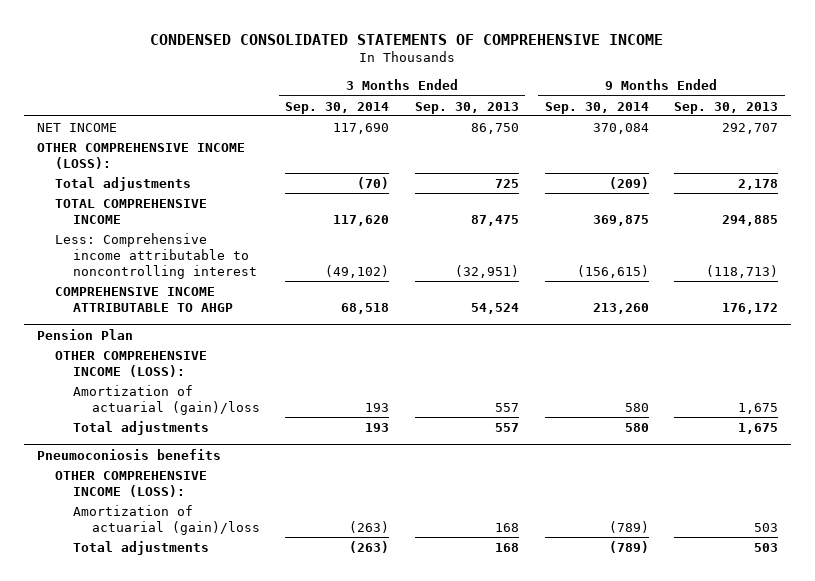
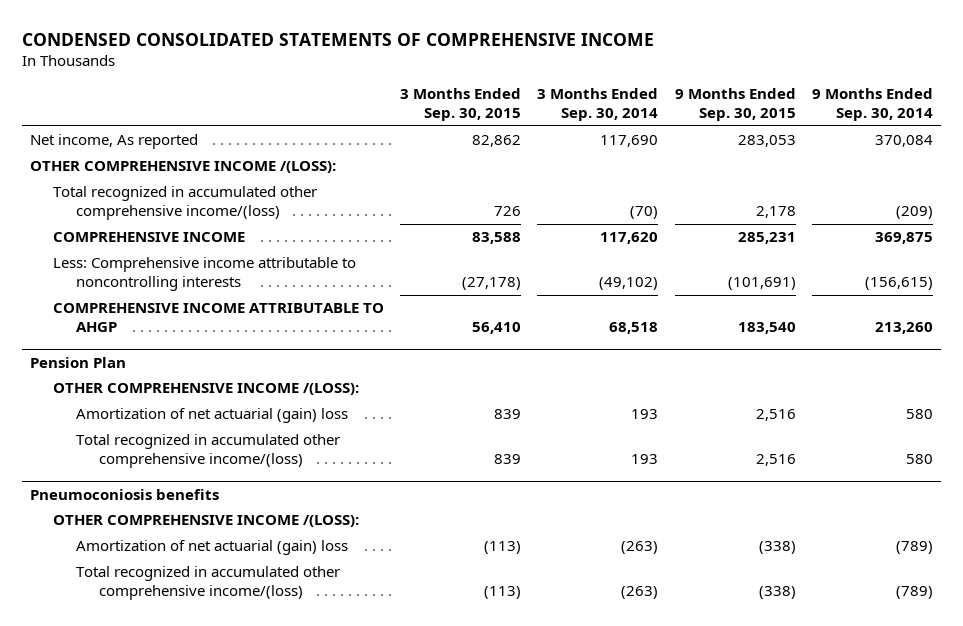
[414,101,519,114] Sep. 30, 2013 -> none
[674,101,779,114] Sep. 30, 2013 -> none
none -> [400,88,522,122] 3 Months Ended Sep. 30, 2015
none -> [674,88,796,122] 9 Months Ended Sep. 30, 2015
[36,122,117,132] NET INCOME -> [30,134,199,150] Net income, As reported
[36,142,245,169] OTHER COMPREHENSIVE INCOME (LOSS): -> [30,161,337,174] OTHER COMPREHENSIVE INCOME /(LOSS):
[55,176,192,191] Total adjustments -> [53,186,318,221] Total recognized in accumulated other comprehensive income/(loss)
[55,198,208,224] TOTAL COMPREHENSIVE INCOME -> [53,232,246,243] COMPREHENSIVE INCOME
[55,232,258,279] Less: Comprehensive income attributable to noncontrolling interest -> [53,257,357,292] Less: Comprehensive income attributable to noncontrolling interests
[55,350,208,377] OTHER COMPREHENSIVE INCOME (LOSS): -> [53,383,360,396] OTHER COMPREHENSIVE INCOME /(LOSS):
[73,384,260,415] Amortization of actuarial (gain)/loss -> [76,408,349,424] Amortization of net actuarial (gain) loss
[73,420,210,435] Total adjustments -> [76,434,341,469] Total recognized in accumulated other comprehensive income/(loss)
[55,470,208,497] OTHER COMPREHENSIVE INCOME (LOSS): -> [53,515,360,528] OTHER COMPREHENSIVE INCOME /(LOSS):
[73,504,260,535] Amortization of actuarial (gain)/loss -> [76,540,349,556] Amortization of net actuarial (gain) loss
[73,540,210,555] Total adjustments -> [76,566,341,601] Total recognized in accumulated other comprehensive income/(loss)

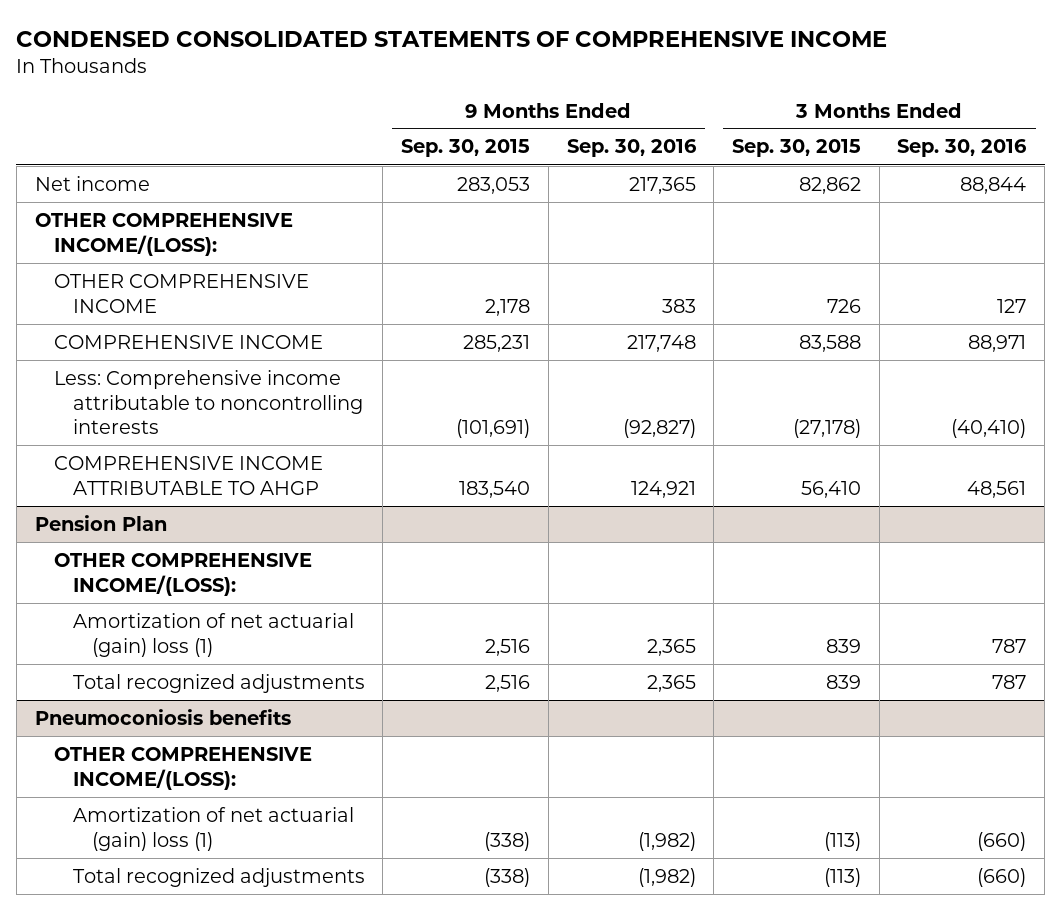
[537,88,659,122] 3 Months Ended Sep. 30, 2014 -> none
[811,88,933,122] 9 Months Ended Sep. 30, 2014 -> none
none -> [566,139,697,158] Sep. 30, 2016
none -> [897,139,1028,158] Sep. 30, 2016
[30,134,199,150] Net income, As reported -> [34,175,150,191] Net income
[30,161,337,174] OTHER COMPREHENSIVE INCOME /(LOSS): -> [34,212,293,256] OTHER COMPREHENSIVE INCOME/(LOSS):
[53,186,318,221] Total recognized in accumulated other comprehensive income/(loss) -> [53,273,309,313] OTHER COMPREHENSIVE INCOME
[53,383,360,396] OTHER COMPREHENSIVE INCOME /(LOSS): -> [53,552,312,596] OTHER COMPREHENSIVE INCOME/(LOSS):
[76,408,349,424] Amortization of net actuarial (gain) loss -> [72,612,354,657] Amortization of net actuarial (gain) loss (1)
[76,434,341,469] Total recognized in accumulated other comprehensive income/(loss) -> [72,673,365,693] Total recognized adjustments
[53,515,360,528] OTHER COMPREHENSIVE INCOME /(LOSS): -> [53,746,312,790] OTHER COMPREHENSIVE INCOME/(LOSS):
[76,540,349,556] Amortization of net actuarial (gain) loss -> [72,806,354,851] Amortization of net actuarial (gain) loss (1)
[76,566,341,601] Total recognized in accumulated other comprehensive income/(loss) -> [72,867,365,887] Total recognized adjustments

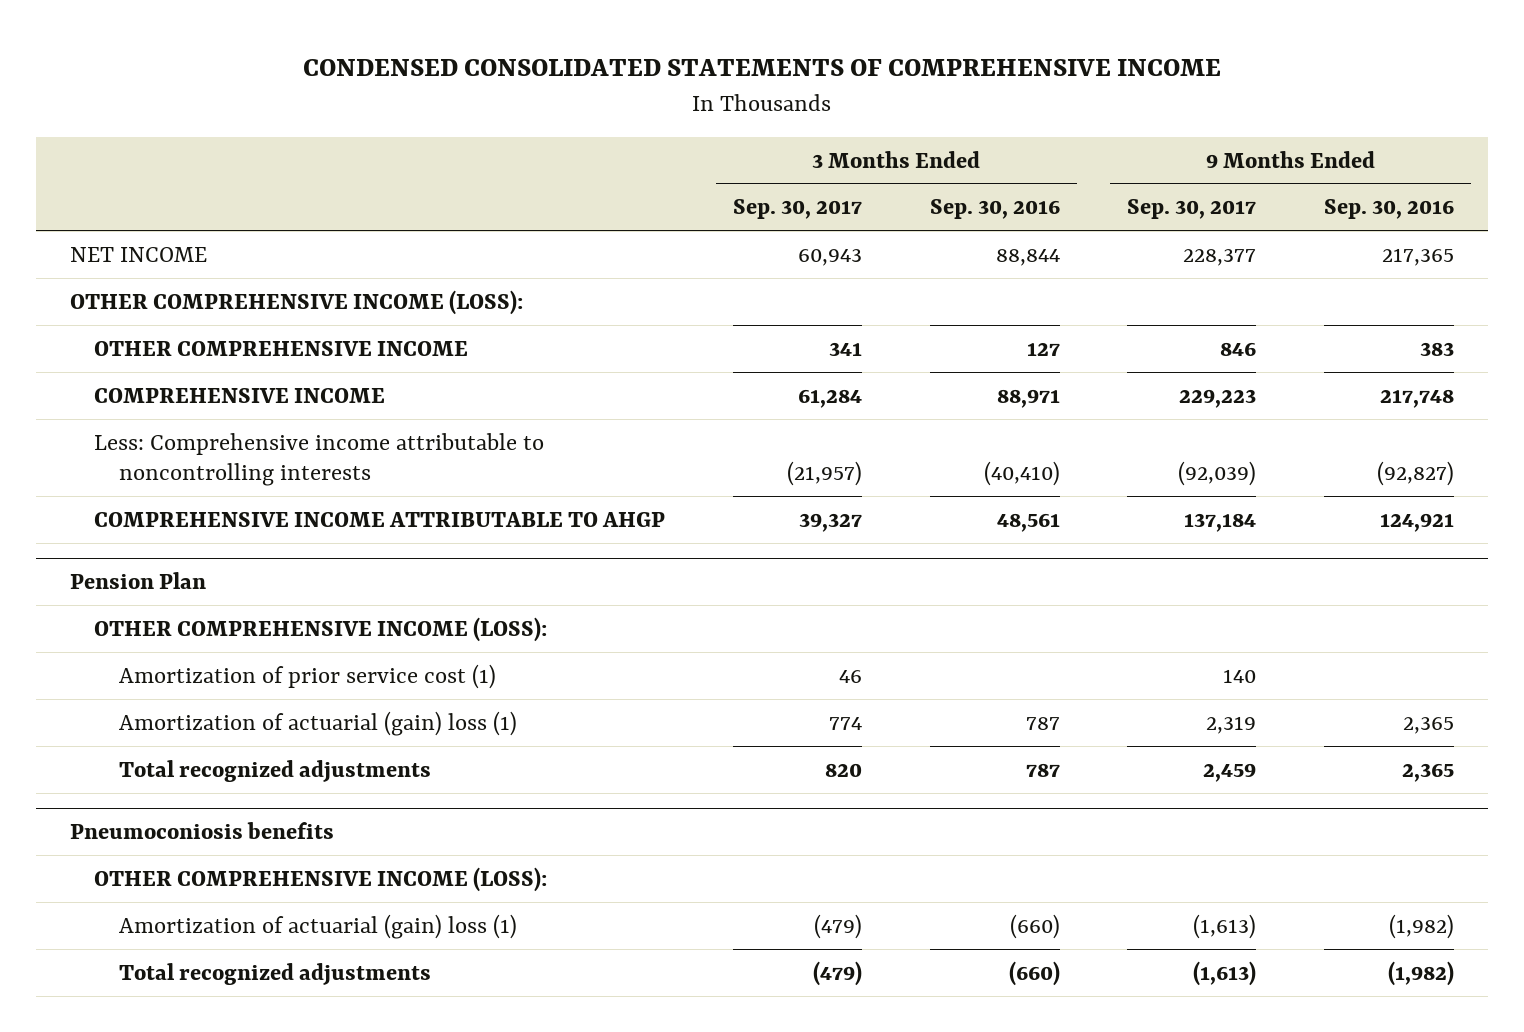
[401,139,531,158] Sep. 30, 2015 -> none
[731,139,861,158] Sep. 30, 2015 -> none
none -> [733,199,863,220] Sep. 30, 2017
none -> [1127,199,1257,220] Sep. 30, 2017
[34,175,150,191] Net income -> [70,246,208,262] NET INCOME
[34,212,293,256] OTHER COMPREHENSIVE INCOME/(LOSS): -> [70,289,524,315] OTHER COMPREHENSIVE INCOME (LOSS):
[53,552,312,596] OTHER COMPREHENSIVE INCOME/(LOSS): -> [94,616,548,642] OTHER COMPREHENSIVE INCOME (LOSS):
none -> [118,663,496,689] Amortization of prior service cost (1)
[72,612,354,657] Amortization of net actuarial (gain) loss (1) -> [118,710,517,736] Amortization of actuarial (gain) loss (1)
[53,746,312,790] OTHER COMPREHENSIVE INCOME/(LOSS): -> [94,866,548,892] OTHER COMPREHENSIVE INCOME (LOSS):
[72,806,354,851] Amortization of net actuarial (gain) loss (1) -> [118,913,517,939] Amortization of actuarial (gain) loss (1)

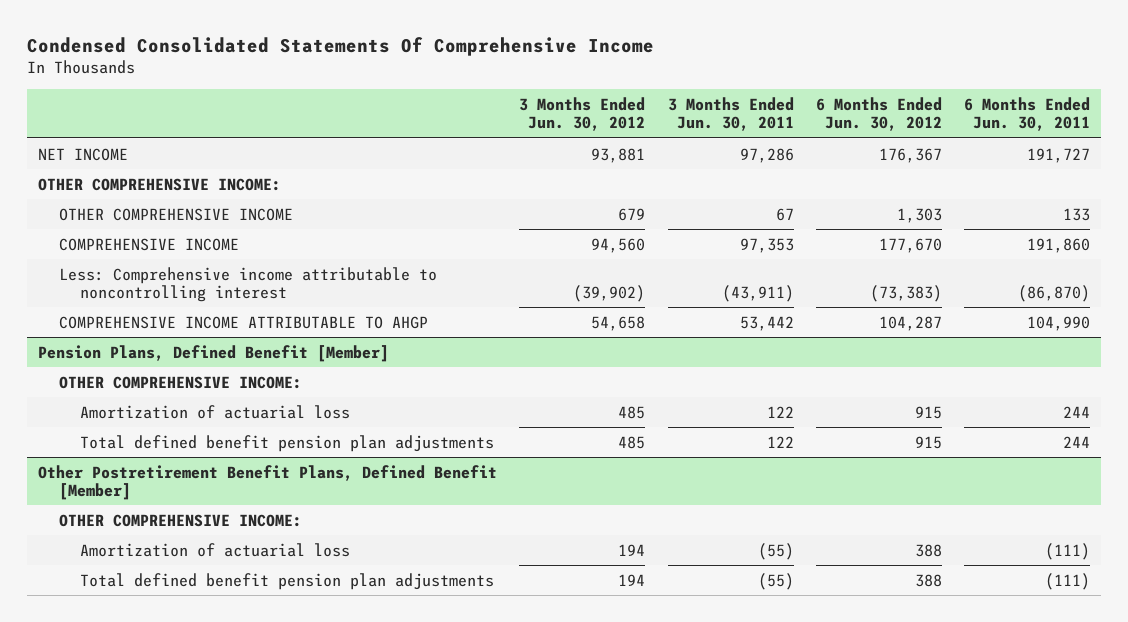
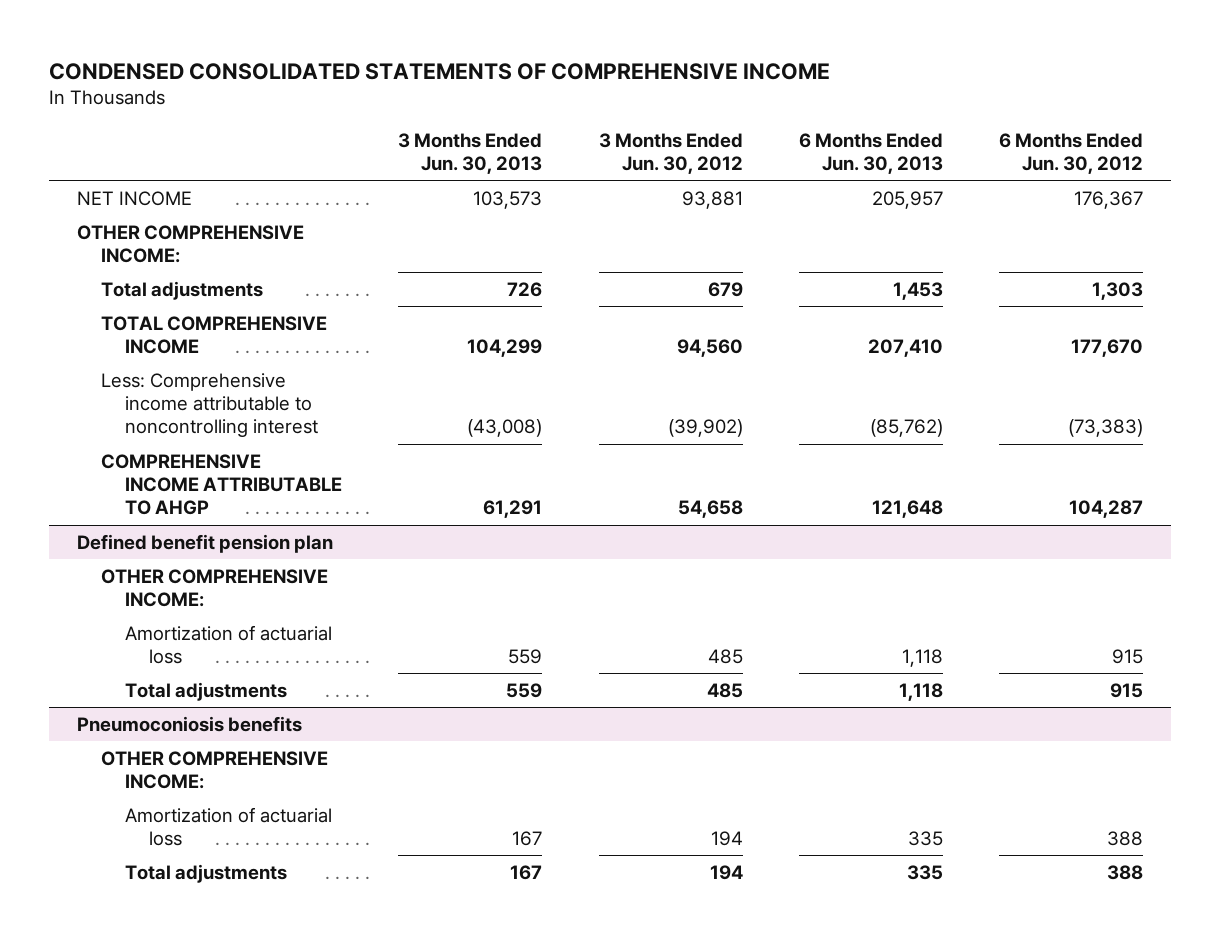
[27,36,655,56] Condensed Consolidated Statements Of Comprehensive Income -> [49,62,831,80] CONDENSED CONSOLIDATED STATEMENTS OF COMPREHENSIVE INCOME
[667,96,794,132] 3 Months Ended Jun. 30, 2011 -> none
[964,96,1091,132] 6 Months Ended Jun. 30, 2011 -> none
none -> [398,132,543,175] 3 Months Ended Jun. 30, 2013
none -> [798,132,943,175] 6 Months Ended Jun. 30, 2013
[59,207,294,221] OTHER COMPREHENSIVE INCOME -> [101,280,264,300] Total adjustments
[59,237,240,251] COMPREHENSIVE INCOME -> [101,315,328,355] TOTAL COMPREHENSIVE INCOME
[38,344,390,362] Pension Plans, Defined Benefit [Member] -> [77,533,334,553] Defined benefit pension plan
[38,464,498,500] Other Postretirement Benefit Plans, Defined Benefit [Member] -> none
[79,434,494,452] Total defined benefit pension plan adjustments -> [124,681,287,701] Total adjustments
none -> [77,715,303,732] Pneumoconiosis benefits
[79,572,494,590] Total defined benefit pension plan adjustments -> [124,863,287,883] Total adjustments

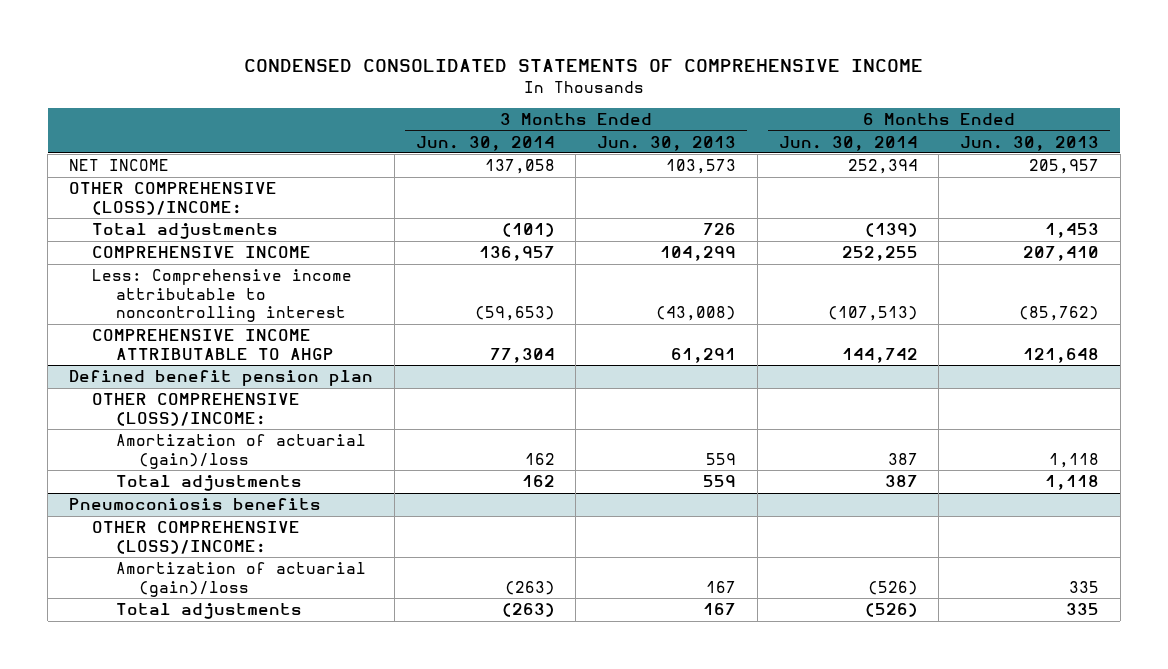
[598,132,743,175] 3 Months Ended Jun. 30, 2012 -> none
[999,132,1144,175] 6 Months Ended Jun. 30, 2012 -> none
none -> [415,135,555,151] Jun. 30, 2014
none -> [778,135,918,151] Jun. 30, 2014
[77,224,305,264] OTHER COMPREHENSIVE INCOME: -> [69,182,278,215] OTHER COMPREHENSIVE (LOSS)/INCOME:
[101,315,328,355] TOTAL COMPREHENSIVE INCOME -> [92,246,312,259] COMPREHENSIVE INCOME
[101,568,329,608] OTHER COMPREHENSIVE INCOME: -> [92,393,301,426] OTHER COMPREHENSIVE (LOSS)/INCOME:
[124,624,332,665] Amortization of actuarial loss -> [115,434,366,469] Amortization of actuarial (gain)/loss
[101,750,329,790] OTHER COMPREHENSIVE INCOME: -> [92,521,301,554] OTHER COMPREHENSIVE (LOSS)/INCOME:
[124,806,332,847] Amortization of actuarial loss -> [115,562,366,597] Amortization of actuarial (gain)/loss

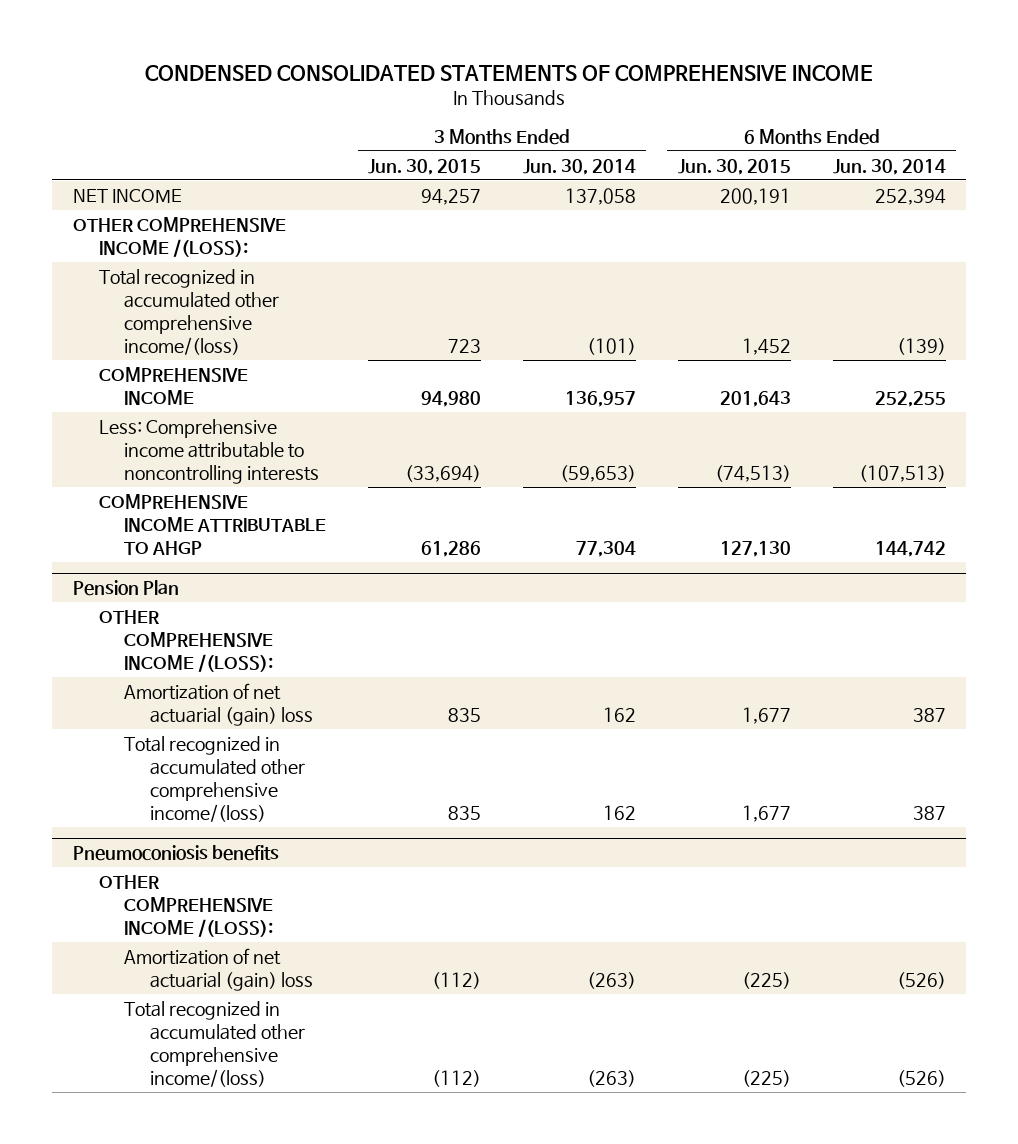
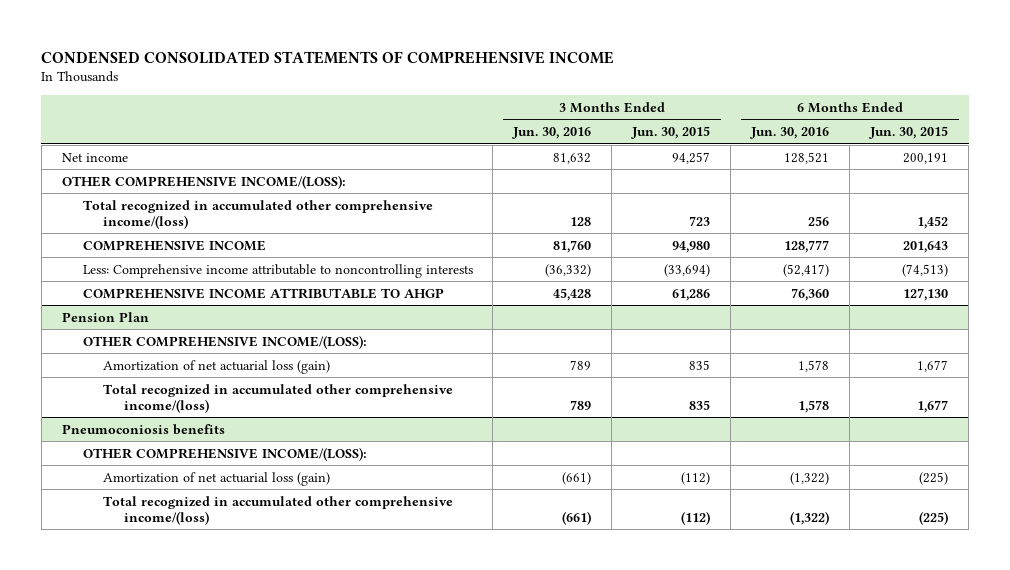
[522,158,636,175] Jun. 30, 2014 -> none
[832,158,946,175] Jun. 30, 2014 -> none
none -> [512,126,592,139] Jun. 30, 2016
none -> [750,126,830,139] Jun. 30, 2016
[72,188,182,203] NET INCOME -> [61,152,128,162] Net income
[72,216,286,258] OTHER COMPREHENSIVE INCOME /(LOSS): -> [61,174,346,189] OTHER COMPREHENSIVE INCOME/(LOSS):
[98,609,274,673] OTHER COMPREHENSIVE INCOME /(LOSS): -> [82,334,367,349] OTHER COMPREHENSIVE INCOME/(LOSS):
[124,682,314,727] Amortization of net actuarial (gain) loss -> [103,359,331,374] Amortization of net actuarial loss (gain)
[98,874,274,938] OTHER COMPREHENSIVE INCOME /(LOSS): -> [82,446,367,461] OTHER COMPREHENSIVE INCOME/(LOSS):
[124,947,314,992] Amortization of net actuarial (gain) loss -> [103,471,331,486] Amortization of net actuarial loss (gain)

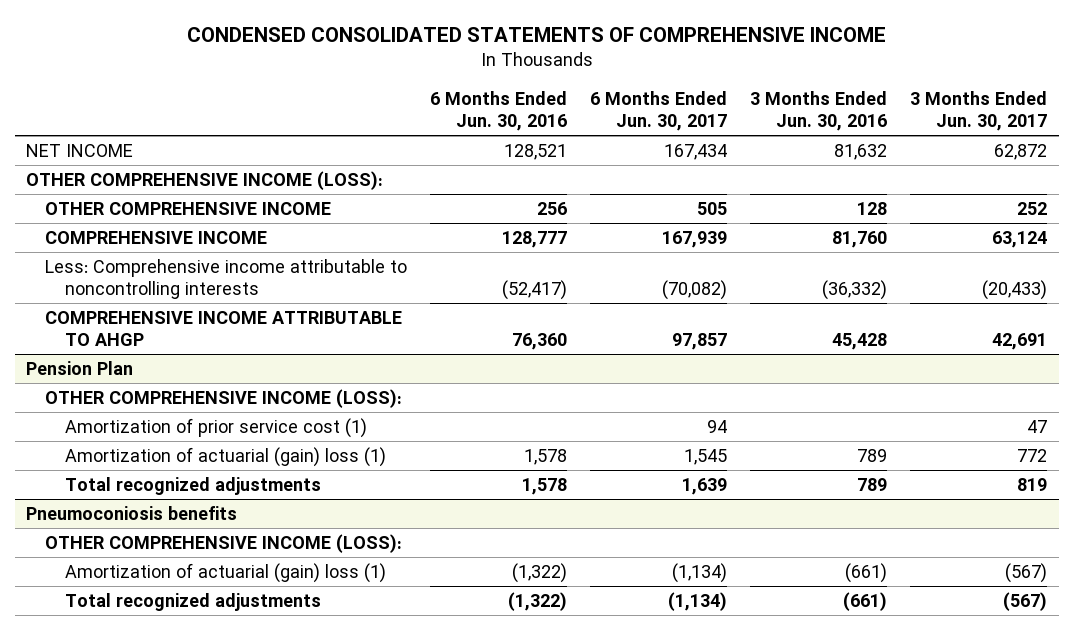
[631,125,711,139] Jun. 30, 2015 -> none
[869,125,949,139] Jun. 30, 2015 -> none
none -> [590,90,728,132] 6 Months Ended Jun. 30, 2017
none -> [910,90,1048,132] 3 Months Ended Jun. 30, 2017
[61,152,128,162] Net income -> [26,143,134,157] NET INCOME
[61,174,346,189] OTHER COMPREHENSIVE INCOME/(LOSS): -> [26,170,384,190] OTHER COMPREHENSIVE INCOME (LOSS):
[82,199,433,229] Total recognized in accumulated other comprehensive income/(loss) -> [45,201,332,215] OTHER COMPREHENSIVE INCOME
[82,334,367,349] OTHER COMPREHENSIVE INCOME/(LOSS): -> [45,388,403,408] OTHER COMPREHENSIVE INCOME (LOSS):
none -> [64,417,367,438] Amortization of prior service cost (1)
[103,359,331,374] Amortization of net actuarial loss (gain) -> [64,446,386,467] Amortization of actuarial (gain) loss (1)
[103,383,454,413] Total recognized in accumulated other comprehensive income/(loss) -> [64,476,321,495] Total recognized adjustments
[82,446,367,461] OTHER COMPREHENSIVE INCOME/(LOSS): -> [45,533,403,553] OTHER COMPREHENSIVE INCOME (LOSS):
[103,471,331,486] Amortization of net actuarial loss (gain) -> [64,562,386,583] Amortization of actuarial (gain) loss (1)
[103,495,454,525] Total recognized in accumulated other comprehensive income/(loss) -> [64,592,321,611] Total recognized adjustments

